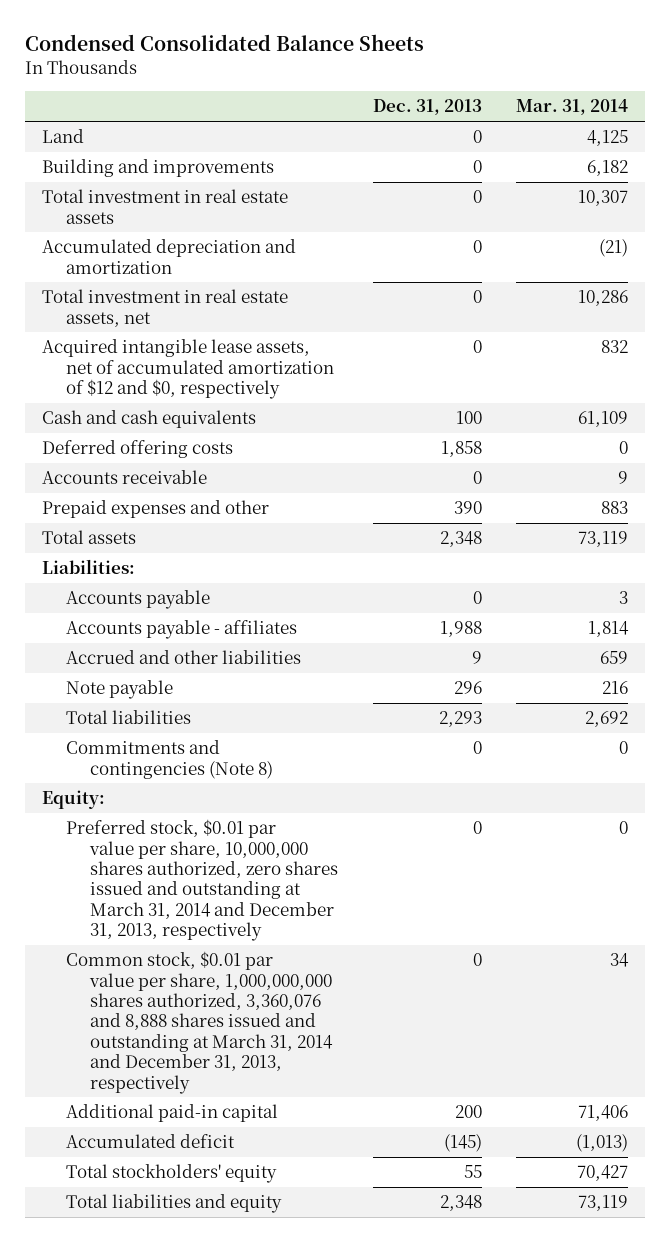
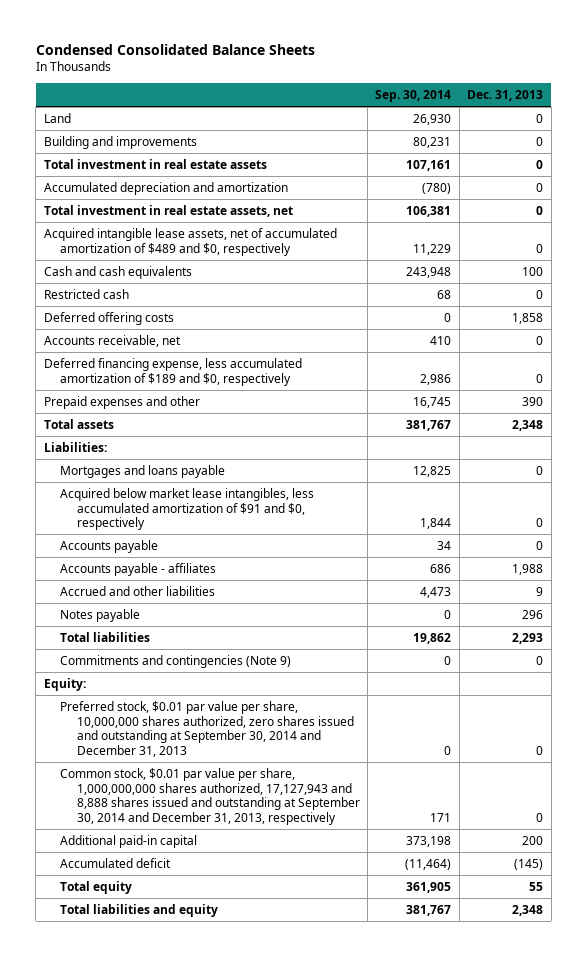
[515,99,628,116] Mar. 31, 2014 -> none
none -> [375,90,452,103] Sep. 30, 2014
[42,339,335,399] Acquired intangible lease assets, net of accumulated amortization of $12 and $0, respectively -> [43,227,337,256] Acquired intangible lease assets, net of accumulated amortization of $489 and $0, respectively
none -> [43,288,129,299] Restricted cash
[42,470,208,485] Accounts receivable -> [43,334,181,347] Accounts receivable, net
none -> [43,357,302,386] Deferred financing expense, less accumulated amortization of $189 and $0, respectively
none -> [60,464,226,478] Mortgages and loans payable
none -> [60,487,315,531] Acquired below market lease intangibles, less accumulated amortization of $91 and $0, respectively
[66,680,174,700] Note payable -> [60,608,141,622] Notes payable
[66,740,274,779] Commitments and contingencies (Note 8) -> [60,654,292,668] Commitments and contingencies (Note 9)
[66,819,339,942] Preferred stock, $0.01 par value per share, 10,000,000 shares authorized, zero shares issued and outstanding at March 31, 2014 and December 31, 2013, respectively -> [60,700,354,757] Preferred stock, $0.01 par value per share, 10,000,000 shares authorized, zero shares issued and outstanding at September 30, 2014 and December 31, 2013
[66,951,334,1094] Common stock, $0.01 par value per share, 1,000,000,000 shares authorized, 3,360,076 and 8,888 shares issued and outstanding at March 31, 2014 and December 31, 2013, respectively -> [60,767,360,825] Common stock, $0.01 par value per share, 1,000,000,000 shares authorized, 17,127,943 and 8,888 shares issued and outstanding at September 30, 2014 and December 31, 2013, respectively
[66,1164,278,1184] Total stockholders' equity -> [60,880,133,894] Total equity

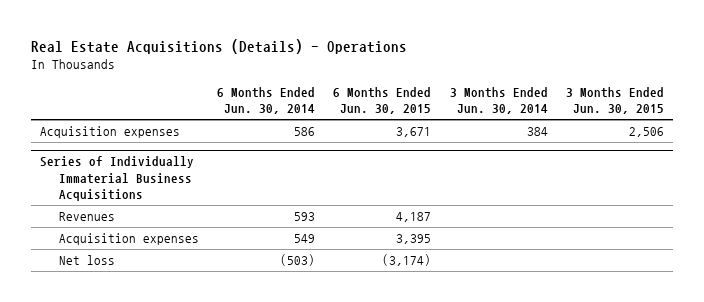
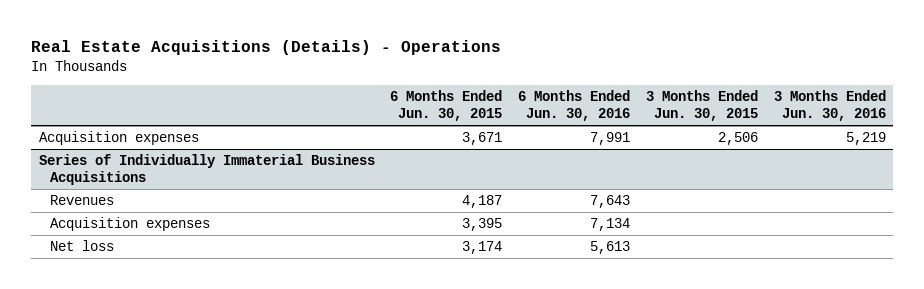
[217,86,316,115] 6 Months Ended Jun. 30, 2014 -> none
[449,86,548,115] 3 Months Ended Jun. 30, 2014 -> none
none -> [518,90,631,121] 6 Months Ended Jun. 30, 2016
none -> [773,90,886,121] 3 Months Ended Jun. 30, 2016
[382,254,432,267] (3,174) -> [462,241,503,255] 3,174

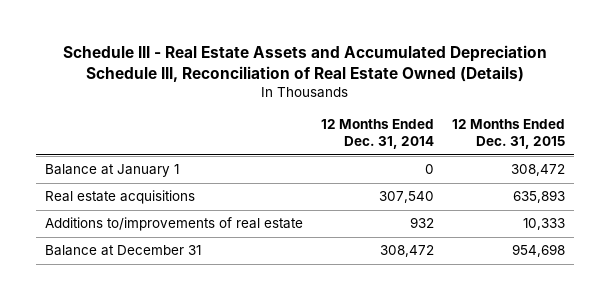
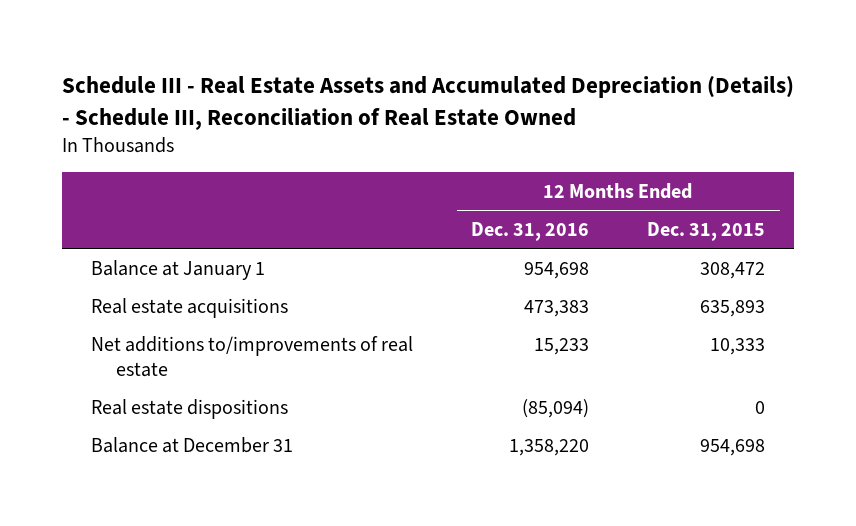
[63,44,548,82] Schedule III - Real Estate Assets and Accumulated Depreciation Schedule III, Reconciliation of Real Estate Owned (Details) -> [62,76,795,130] Schedule III - Real Estate Assets and Accumulated Depreciation (Details) - Schedule III, Reconciliation of Real Estate Owned
[321,119,435,150] 12 Months Ended Dec. 31, 2014 -> none
none -> [471,222,590,242] Dec. 31, 2016
[45,217,304,232] Additions to/improvements of real estate -> [91,335,414,378] Net additions to/improvements of real estate
none -> [91,398,289,419] Real estate dispositions

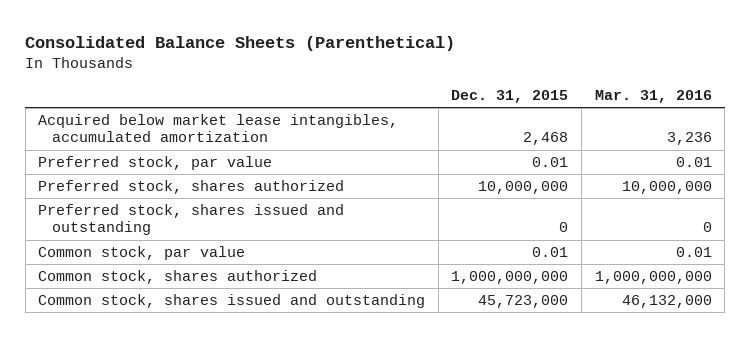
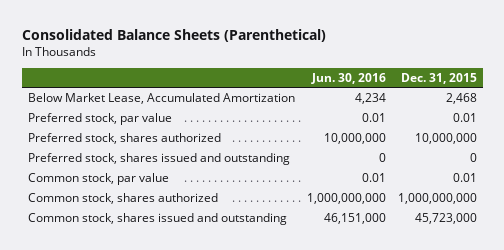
[594,90,712,104] Mar. 31, 2016 -> none
none -> [310,72,386,84] Jun. 30, 2016
[38,114,399,143] Acquired below market lease intangibles, accumulated amortization -> [27,92,295,104] Below Market Lease, Accumulated Amortization

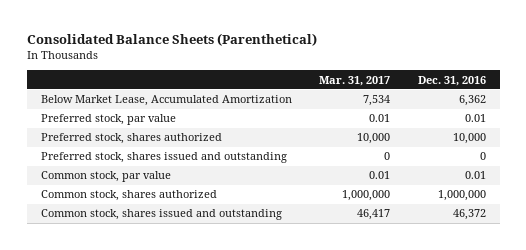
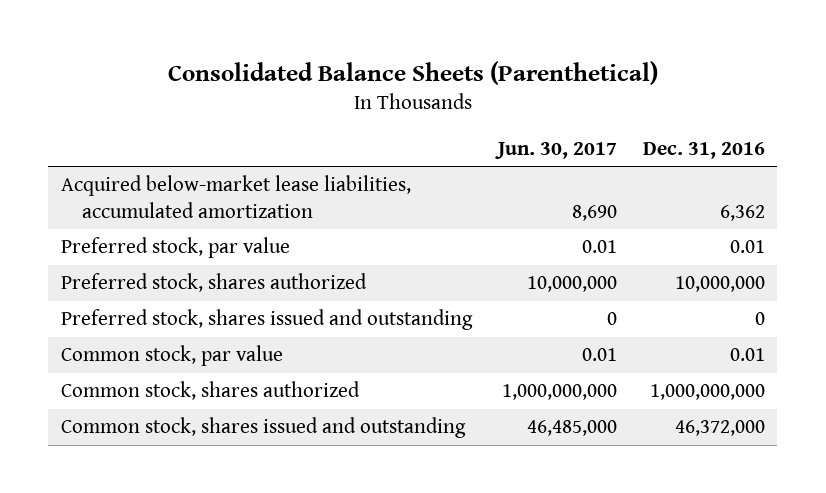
[319,75,391,86] Mar. 31, 2017 -> none
none -> [494,141,617,159] Jun. 30, 2017
[40,95,292,107] Below Market Lease, Accumulated Amortization -> [60,175,411,219] Acquired below-market lease liabilities, accumulated amortization
[452,133,486,145] 10,000 -> [674,276,765,293] 10,000,000
[437,190,486,202] 1,000,000 -> [649,384,765,401] 1,000,000,000
[452,209,486,221] 46,372 -> [674,420,765,437] 46,372,000

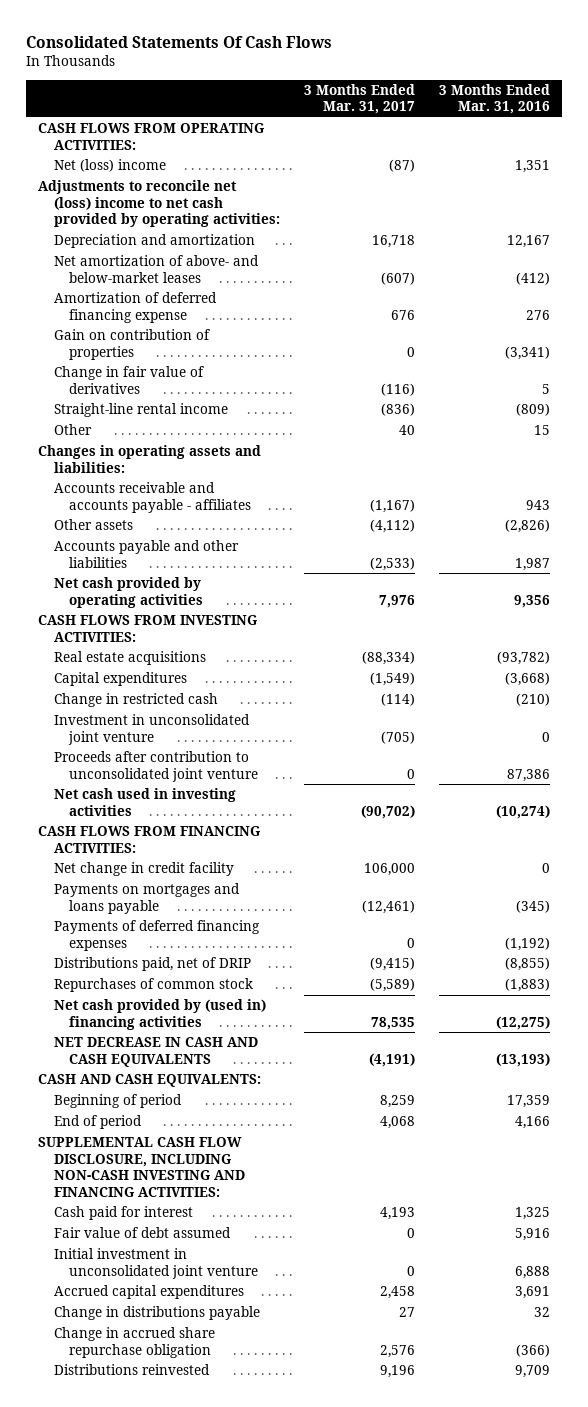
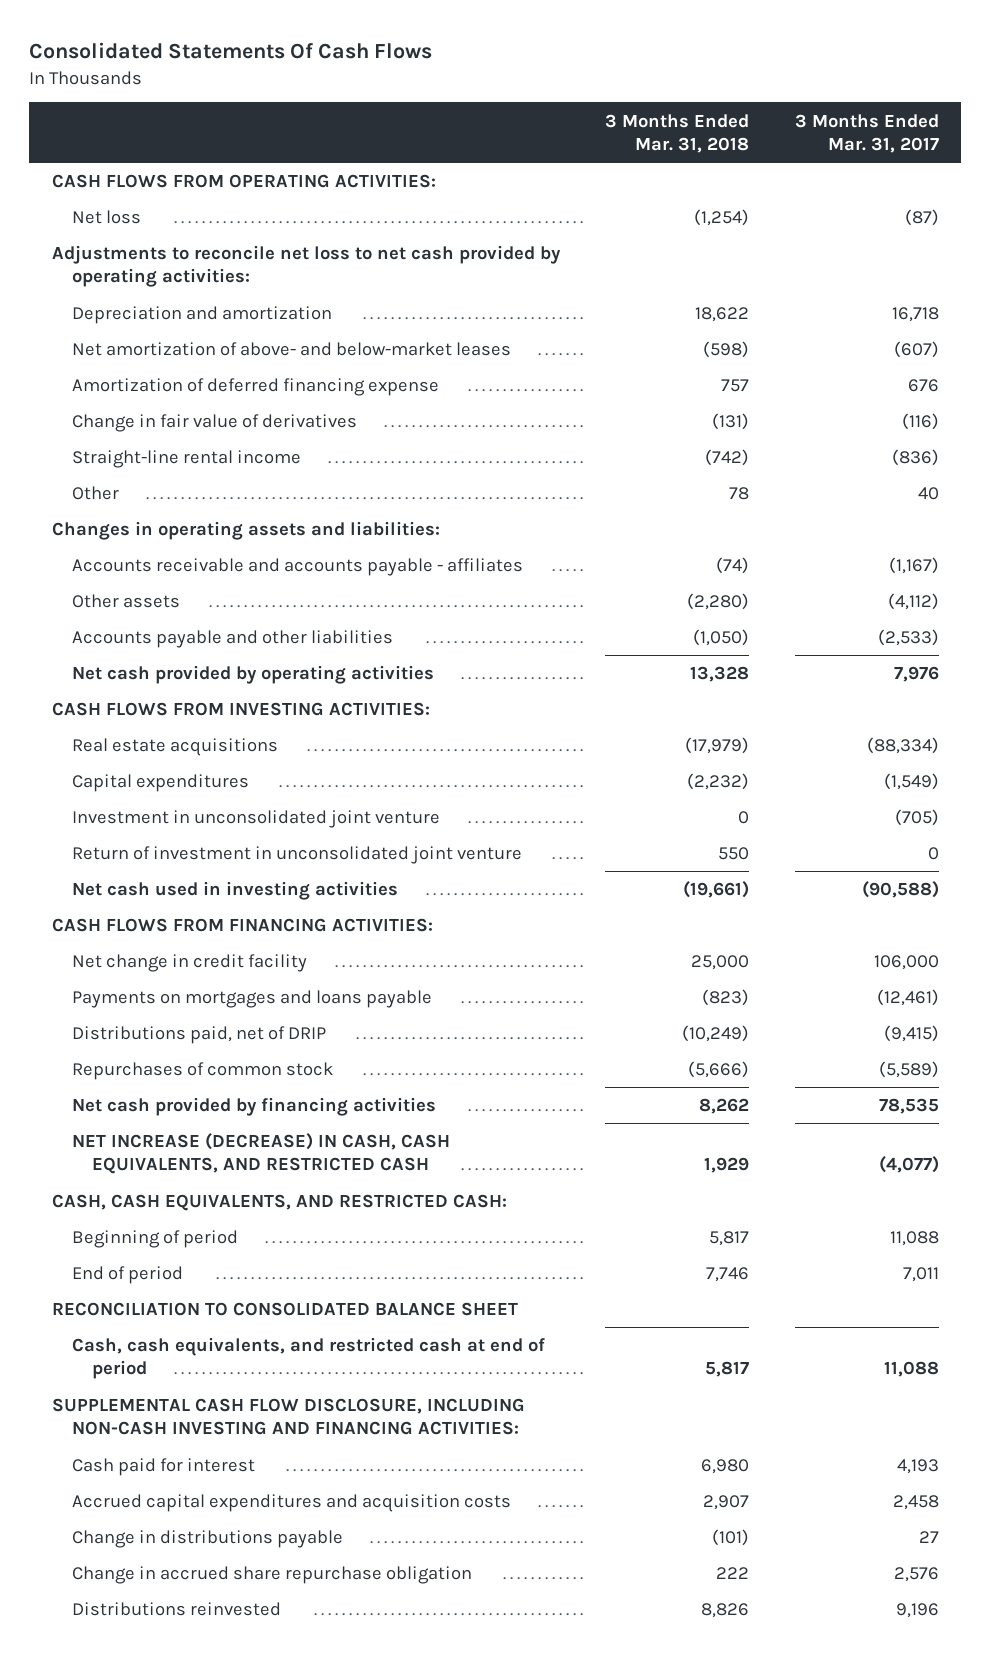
[438,83,550,115] 3 Months Ended Mar. 31, 2016 -> none
none -> [605,113,750,153] 3 Months Ended Mar. 31, 2018
[53,159,166,173] Net (loss) income -> [71,210,141,225] Net loss
[38,180,280,228] Adjustments to reconcile net (loss) income to net cash provided by operating activities: -> [51,245,561,288] Adjustments to reconcile net loss to net cash provided by operating activities:
[53,329,210,360] Gain on contribution of properties -> none
[53,693,218,708] Change in restricted cash -> none
[53,751,258,782] Proceeds after contribution to unconsolidated joint venture -> none
none -> [71,846,522,865] Return of investment in unconsolidated joint venture
[360,804,415,819] (90,702) -> [861,881,939,899] (90,588)
[53,920,260,951] Payments of deferred financing expenses -> none
[53,999,266,1030] Net cash provided by (used in) financing activities -> [71,1097,436,1117] Net cash provided by financing activities
[53,1037,258,1067] NET DECREASE IN CASH AND CASH EQUIVALENTS -> [71,1133,450,1175] NET INCREASE (DECREASE) IN CASH, CASH EQUIVALENTS, AND RESTRICTED CASH
[368,1052,415,1067] (4,191) -> [878,1156,939,1174] (4,077)
[38,1074,262,1088] CASH AND CASH EQUIVALENTS: -> [51,1194,507,1212] CASH, CASH EQUIVALENTS, AND RESTRICTED CASH:
[379,1095,415,1109] 8,259 -> [889,1231,939,1247] 11,088
[379,1116,415,1130] 4,068 -> [902,1267,939,1283] 7,011
none -> [51,1302,518,1317] RECONCILIATION TO CONSOLIDATED BALANCE SHEET
none -> [71,1337,545,1380] Cash, cash equivalents, and restricted cash at end of period
[53,1227,231,1239] Fair value of debt assumed -> none
[53,1248,258,1279] Initial investment in unconsolidated joint venture -> none
[53,1285,244,1300] Accrued capital expenditures -> [71,1494,511,1513] Accrued capital expenditures and acquisition costs

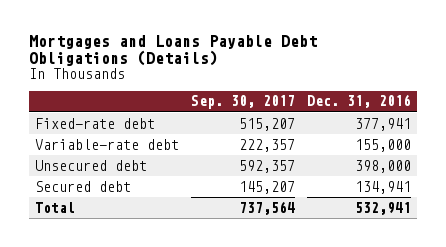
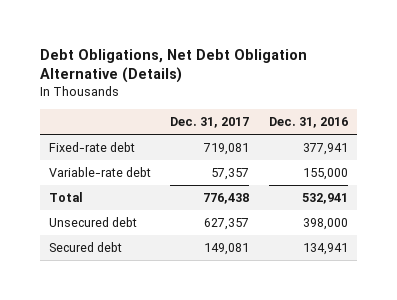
[29,34,318,67] Mortgages and Loans Payable Debt Obligations (Details) -> [39,48,307,84] Debt Obligations, Net Debt Obligation Alternative (Details)
[191,95,296,110] Sep. 30, 2017 -> none
none -> [170,117,250,129] Dec. 31, 2017
[35,201,76,213] Total -> [49,192,84,203] Total

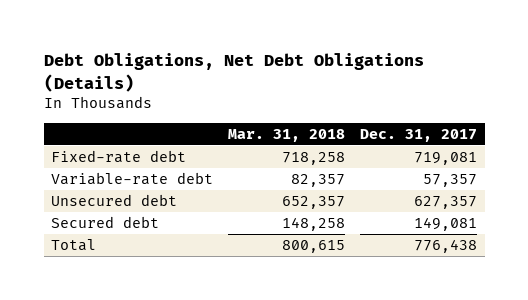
[39,48,307,84] Debt Obligations, Net Debt Obligation Alternative (Details) -> [43,53,424,92] Debt Obligations, Net Debt Obligations (Details)
[268,117,348,129] Dec. 31, 2016 -> none
none -> [228,129,346,143] Mar. 31, 2018
[49,192,84,203] Total -> [51,239,97,252] Total

